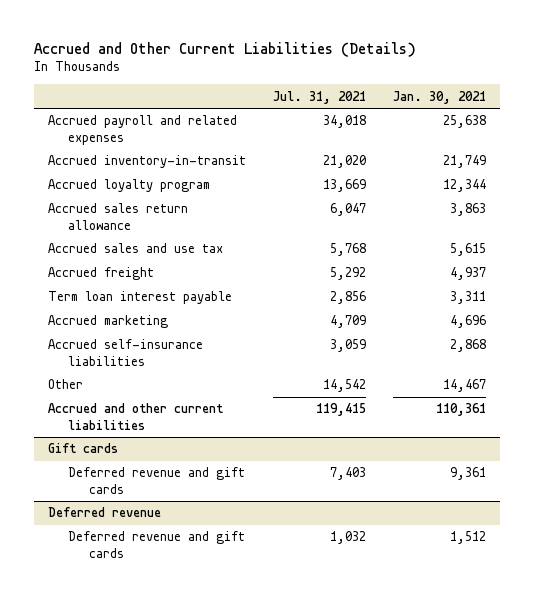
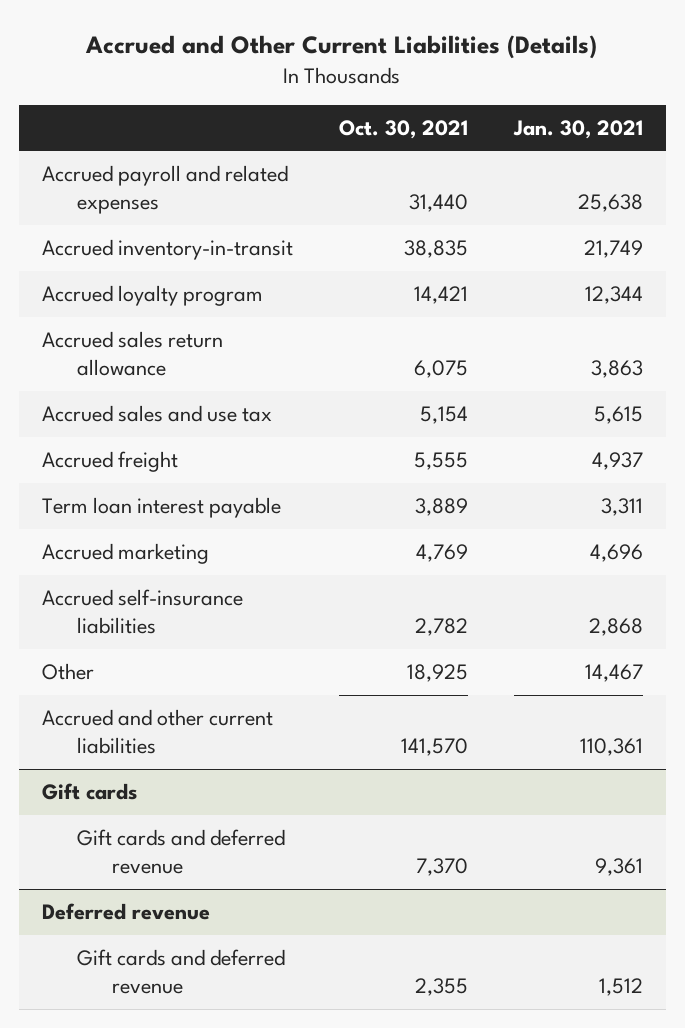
[272,90,366,104] Jul. 31, 2021 -> none
none -> [338,119,468,139] Oct. 30, 2021
[68,467,246,495] Deferred revenue and gift cards -> [77,829,286,875] Gift cards and deferred revenue
[68,531,246,559] Deferred revenue and gift cards -> [77,949,286,995] Gift cards and deferred revenue

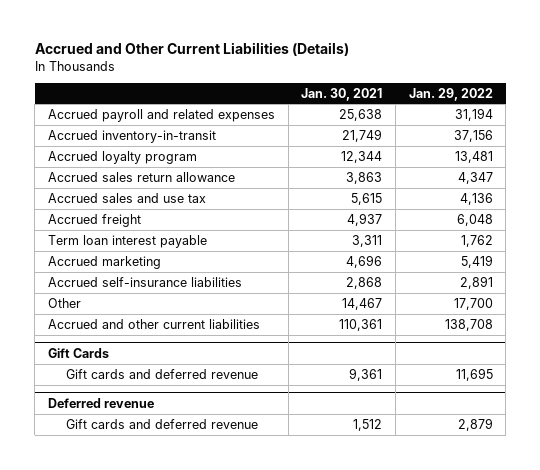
[338,119,468,139] Oct. 30, 2021 -> none
none -> [408,87,493,101] Jan. 29, 2022
[42,783,138,801] Gift cards -> [47,347,109,358] Gift Cards

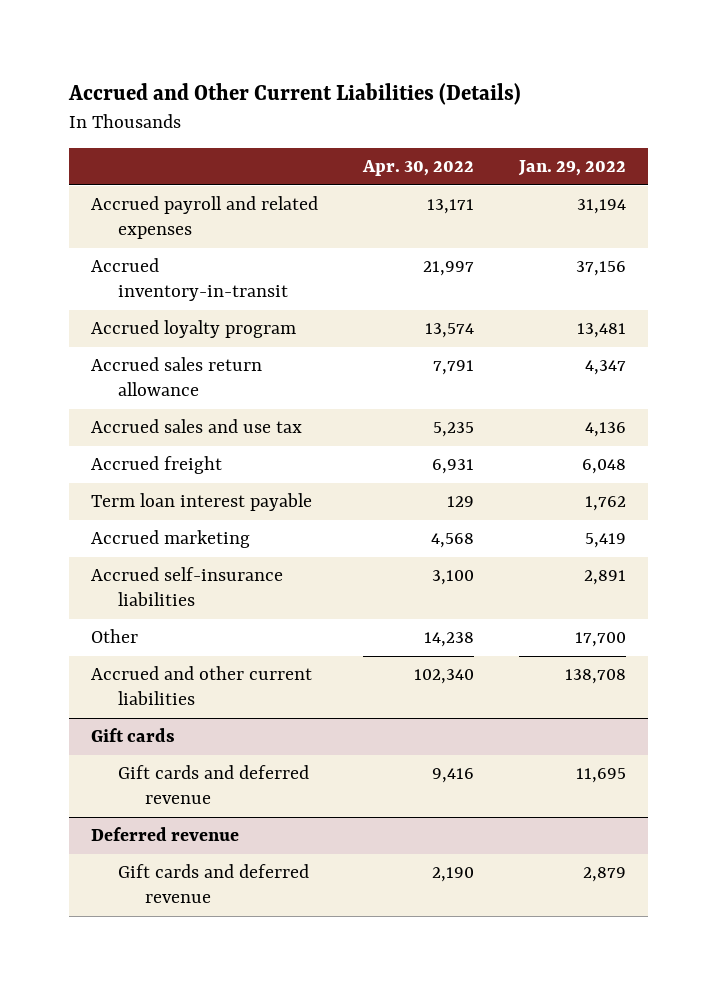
[301,87,383,101] Jan. 30, 2021 -> none
none -> [361,160,474,177] Apr. 30, 2022
[47,347,109,358] Gift Cards -> [91,728,176,743] Gift cards

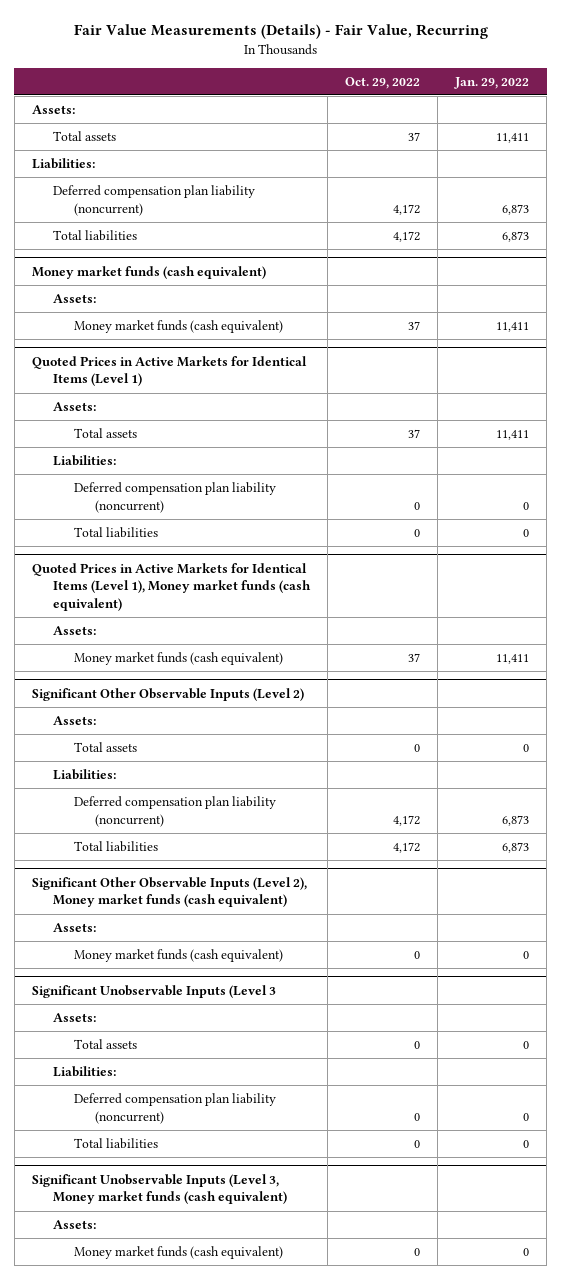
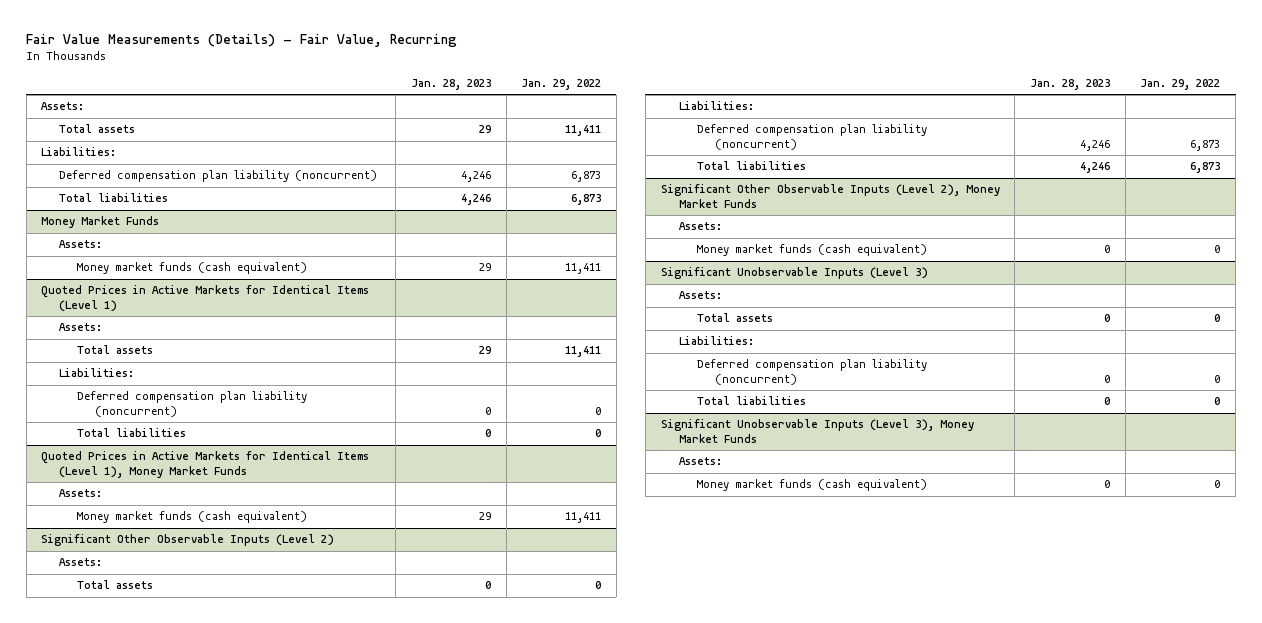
[345,76,421,89] Oct. 29, 2022 -> none
none -> [410,78,491,90] Jan. 28, 2023
[31,265,266,279] Money market funds (cash equivalent) -> [41,216,160,229] Money Market Funds
[31,562,311,612] Quoted Prices in Active Markets for Identical Items (Level 1), Money market funds (cash equivalent) -> [41,451,370,478] Quoted Prices in Active Markets for Identical Items (Level 1), Money Market Funds
[31,876,307,908] Significant Other Observable Inputs (Level 2), Money market funds (cash equivalent) -> [660,184,1000,208] Significant Other Observable Inputs (Level 2), Money Market Funds
[31,984,276,998] Significant Unobservable Inputs (Level 3 -> [660,267,928,280] Significant Unobservable Inputs (Level 3)
[31,1173,287,1205] Significant Unobservable Inputs (Level 3, Money market funds (cash equivalent) -> [660,419,974,443] Significant Unobservable Inputs (Level 3), Money Market Funds

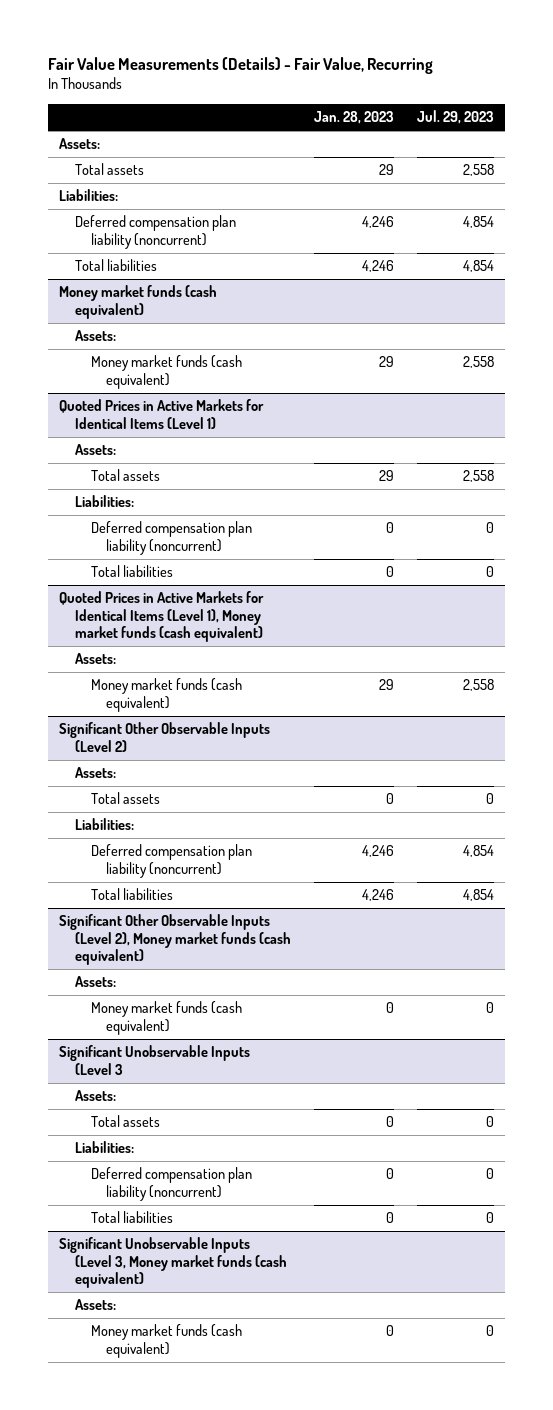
[521,78,602,90] Jan. 29, 2022 -> none
none -> [416,110,494,125] Jul. 29, 2023
[41,216,160,229] Money Market Funds -> [59,285,218,319] Money market funds (cash equivalent)
[41,451,370,478] Quoted Prices in Active Markets for Identical Items (Level 1), Money Market Funds -> [59,591,265,642] Quoted Prices in Active Markets for Identical Items (Level 1), Money market funds (cash equivalent)
[660,184,1000,208] Significant Other Observable Inputs (Level 2), Money Market Funds -> [59,914,291,965] Significant Other Observable Inputs (Level 2), Money market funds (cash equivalent)
[660,267,928,280] Significant Unobservable Inputs (Level 3) -> [59,1045,251,1075] Significant Unobservable Inputs (Level 3
[660,419,974,443] Significant Unobservable Inputs (Level 3), Money Market Funds -> [59,1237,287,1288] Significant Unobservable Inputs (Level 3, Money market funds (cash equivalent)

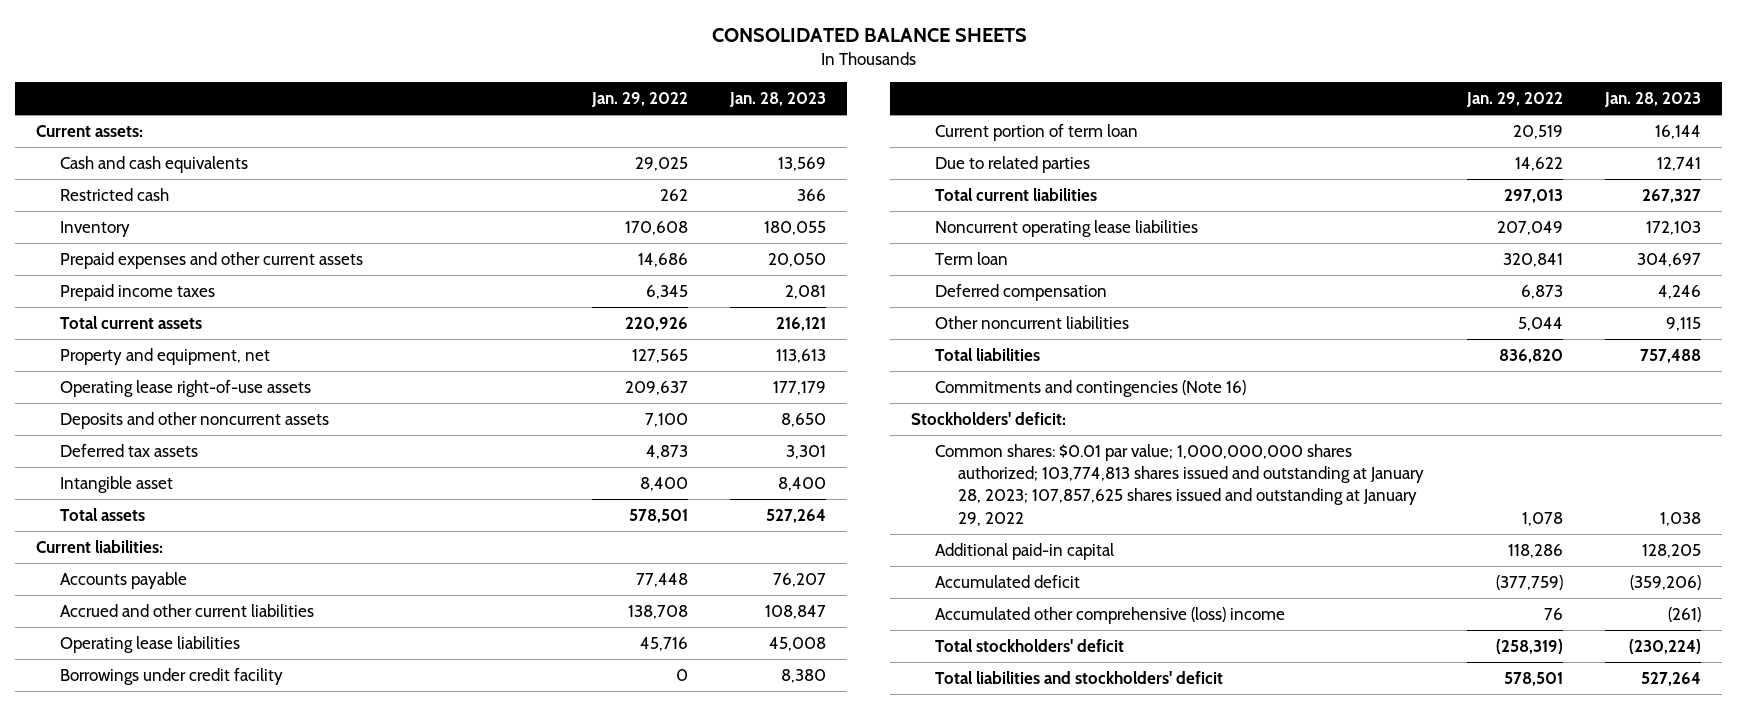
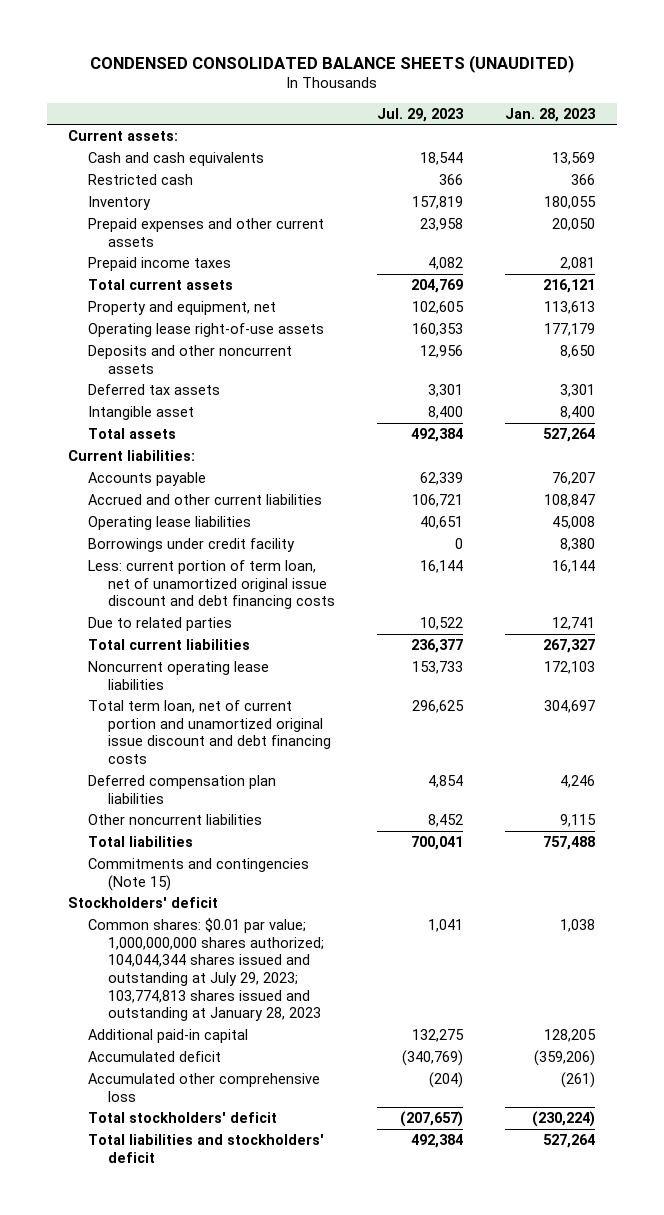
[711,28,1027,43] CONSOLIDATED BALANCE SHEETS -> [89,55,574,74] CONDENSED CONSOLIDATED BALANCE SHEETS (UNAUDITED)
[590,92,688,108] Jan. 29, 2022 -> none
none -> [377,107,465,122] Jul. 29, 2023
[934,123,1138,141] Current portion of term loan -> [87,559,335,610] Less: current portion of term loan, net of unamortized original issue discount and debt financing costs
[934,251,1008,265] Term loan -> [87,699,331,764] Total term loan, net of current portion and unamortized original issue discount and debt financing costs
[934,283,1107,301] Deferred compensation -> [87,774,276,804] Deferred compensation plan liabilities
[934,379,1246,397] Commitments and contingencies (Note 16) -> [87,857,309,891] Commitments and contingencies (Note 15)
[911,411,1067,425] Stockholders' deficit: -> [68,896,219,908] Stockholders' deficit
[934,443,1425,526] Common shares: $0.01 par value; 1,000,000,000 shares authorized; 103,774,813 shares issued and outstanding at January 28, 2023; 107,857,625 shares issued and outstanding at January 29, 2022 -> [87,917,324,1022] Common shares: $0.01 par value; 1,000,000,000 shares authorized; 104,044,344 shares issued and outstanding at July 29, 2023; 103,774,813 shares issued and outstanding at January 28, 2023
[934,606,1285,624] Accumulated other comprehensive (loss) income -> [87,1072,320,1102] Accumulated other comprehensive loss

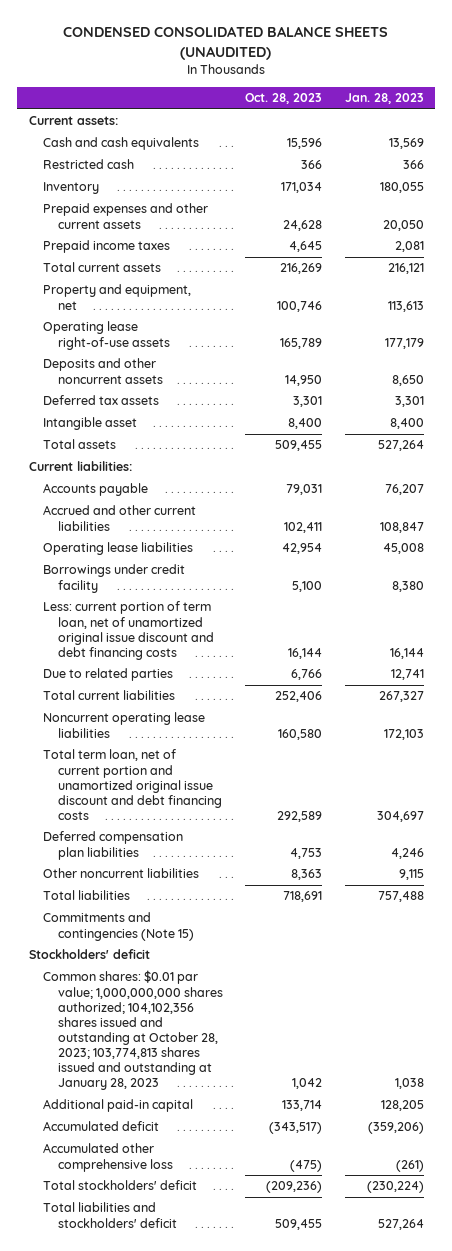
[377,107,465,122] Jul. 29, 2023 -> none
none -> [245,93,323,105] Oct. 28, 2023
[87,917,324,1022] Common shares: $0.01 par value; 1,000,000,000 shares authorized; 104,044,344 shares issued and outstanding at July 29, 2023; 103,774,813 shares issued and outstanding at January 28, 2023 -> [43,970,224,1091] Common shares: $0.01 par value; 1,000,000,000 shares authorized; 104,102,356 shares issued and outstanding at October 28, 2023; 103,774,813 shares issued and outstanding at January 28, 2023

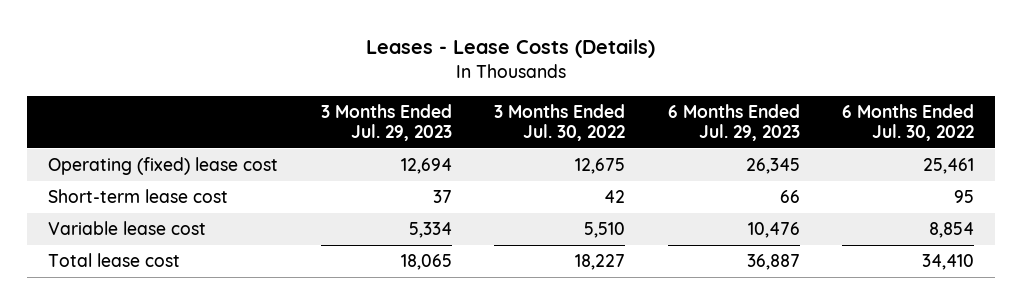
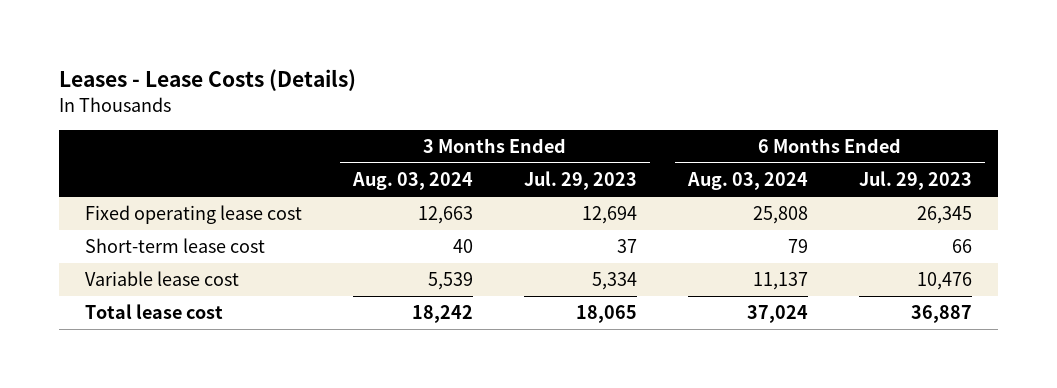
[494,103,626,142] 3 Months Ended Jul. 30, 2022 -> none
[841,103,974,142] 6 Months Ended Jul. 30, 2022 -> none
none -> [351,172,473,191] Aug. 03, 2024
none -> [687,172,809,191] Aug. 03, 2024
[48,156,279,175] Operating (fixed) lease cost -> [84,205,302,225] Fixed operating lease cost

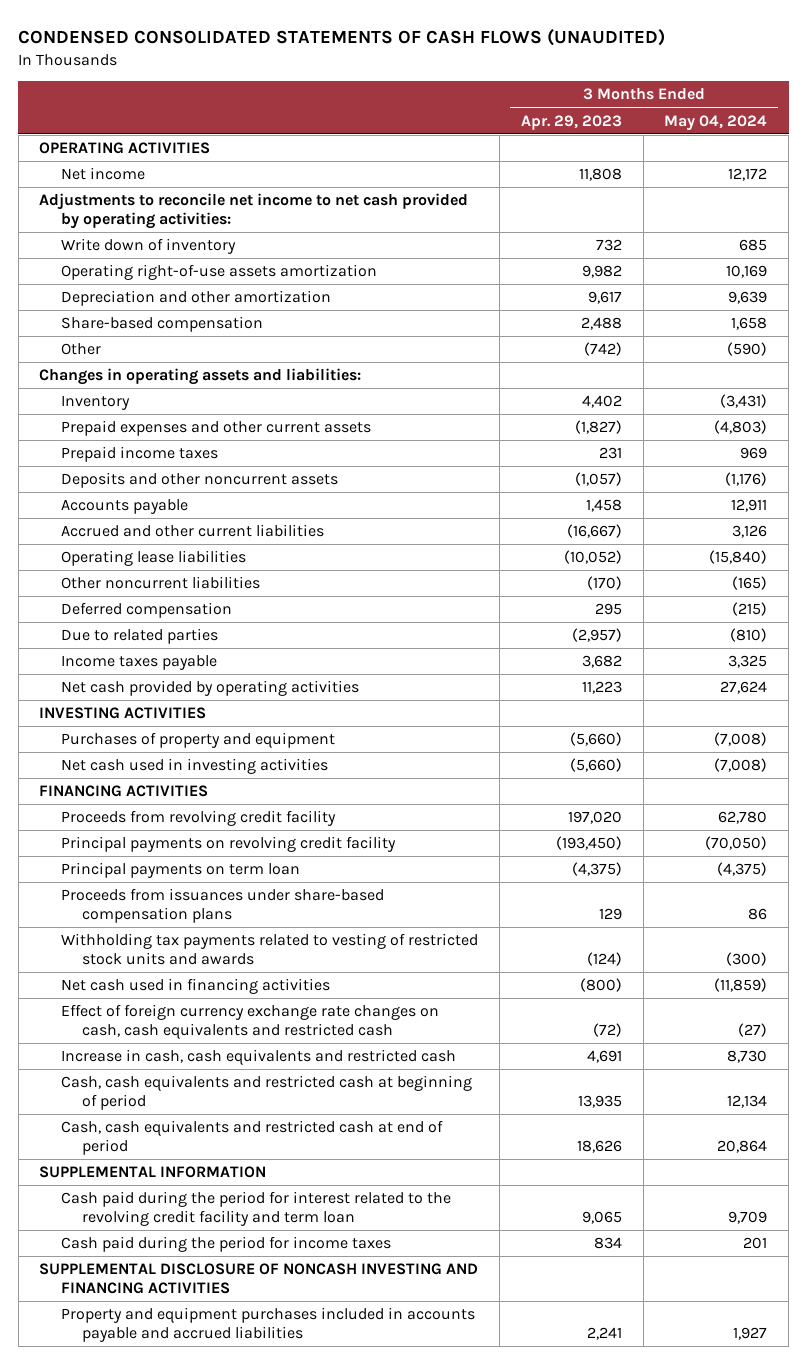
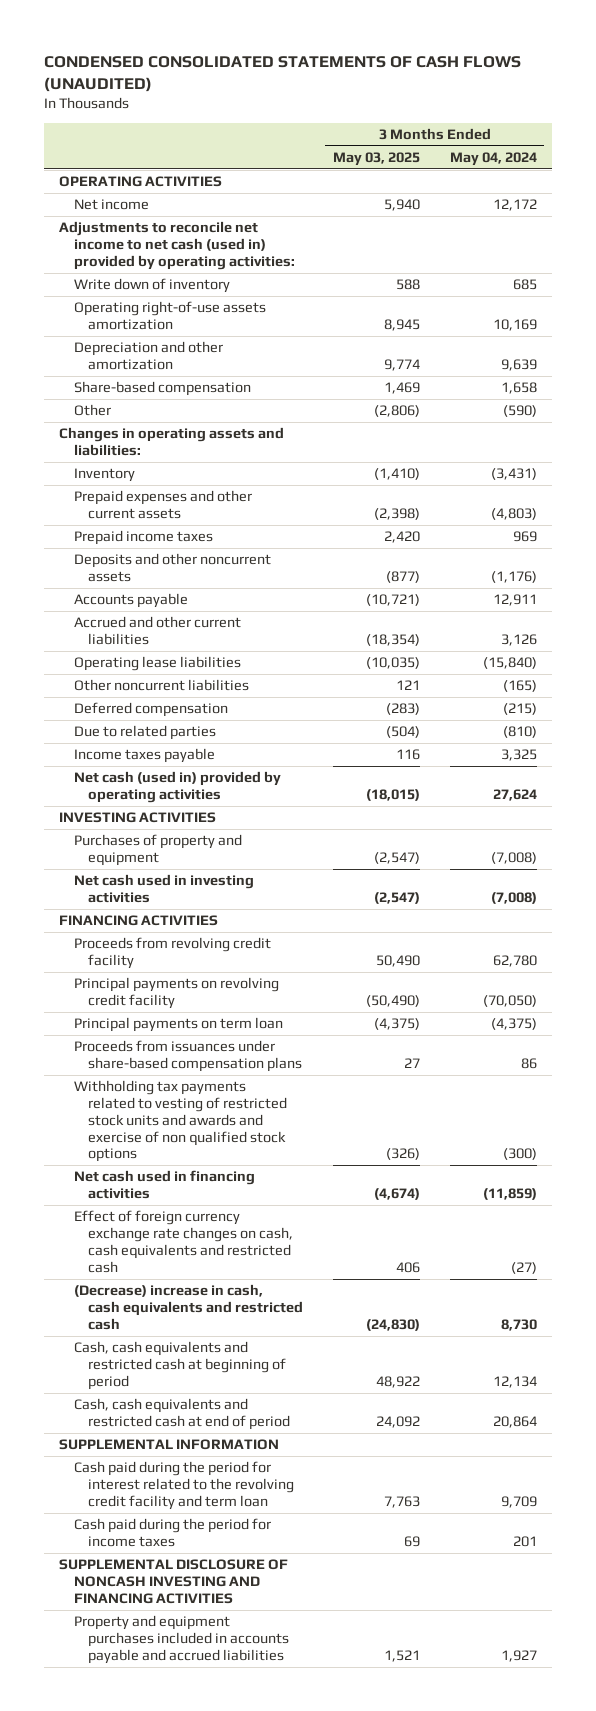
[520,114,622,130] Apr. 29, 2023 -> none
none -> [332,152,420,167] May 03, 2025
[39,193,469,230] Adjustments to reconcile net income to net cash provided by operating activities: -> [59,221,295,270] Adjustments to reconcile net income to net cash (used in) provided by operating activities:
[60,680,359,697] Net cash provided by operating activities -> [73,771,281,804] Net cash (used in) provided by operating activities
[60,933,478,966] Withholding tax payments related to vesting of restricted stock units and awards -> [73,1080,287,1163] Withholding tax payments related to vesting of restricted stock units and awards and exercise of non qualified stock options
[60,1049,456,1066] Increase in cash, cash equivalents and restricted cash -> [73,1284,303,1330] (Decrease) increase in cash, cash equivalents and restricted cash

